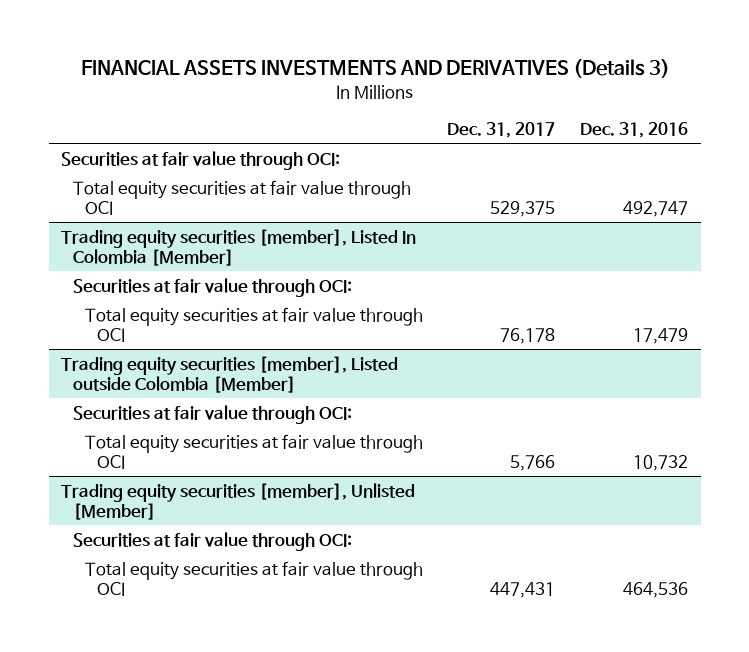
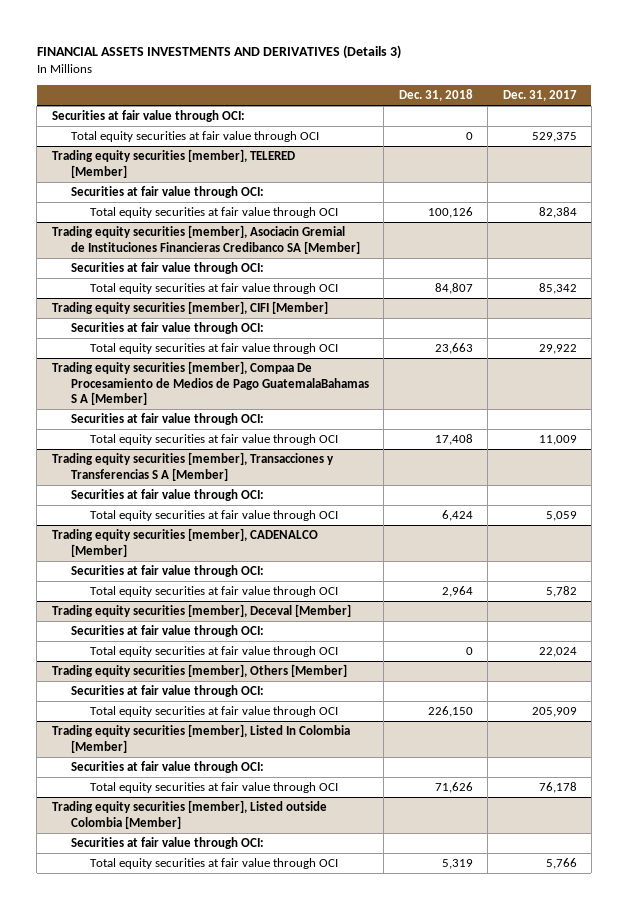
[580,122,689,139] Dec. 31, 2016 -> none
none -> [398,89,473,102] Dec. 31, 2018
none -> [51,149,295,178] Trading equity securities [member], TELERED [Member]
none -> [70,186,264,199] Securities at fair value through OCI:
none -> [89,207,338,219] Total equity securities at fair value through OCI
none -> [51,225,360,254] Trading equity securities [member], Asociacin Gremial de Instituciones Financieras Credibanco SA [Member]
none -> [70,262,264,275] Securities at fair value through OCI:
none -> [89,283,338,295] Total equity securities at fair value through OCI
none -> [51,301,328,315] Trading equity securities [member], CIFI [Member]
none -> [70,322,264,335] Securities at fair value through OCI:
none -> [89,343,338,355] Total equity securities at fair value through OCI
none -> [51,361,369,405] Trading equity securities [member], Compaa De Procesamiento de Medios de Pago GuatemalaBahamas S A [Member]
none -> [70,413,264,426] Securities at fair value through OCI:
none -> [89,434,338,446] Total equity securities at fair value through OCI
none -> [51,452,334,481] Trading equity securities [member], Transacciones y Transferencias S A [Member]
none -> [70,489,264,502] Securities at fair value through OCI:
none -> [89,510,338,522] Total equity securities at fair value through OCI
none -> [51,528,318,557] Trading equity securities [member], CADENALCO [Member]
none -> [70,565,264,578] Securities at fair value through OCI:
none -> [89,586,338,598] Total equity securities at fair value through OCI
none -> [51,604,351,618] Trading equity securities [member], Deceval [Member]
none -> [70,625,264,638] Securities at fair value through OCI:
none -> [89,646,338,658] Total equity securities at fair value through OCI
none -> [51,664,347,678] Trading equity securities [member], Others [Member]
none -> [70,685,264,698] Securities at fair value through OCI:
none -> [89,706,338,718] Total equity securities at fair value through OCI
[60,482,415,521] Trading equity securities [member], Unlisted [Member] -> none
[72,531,352,551] Securities at fair value through OCI: -> none
[84,560,423,597] Total equity securities at fair value through OCI -> none

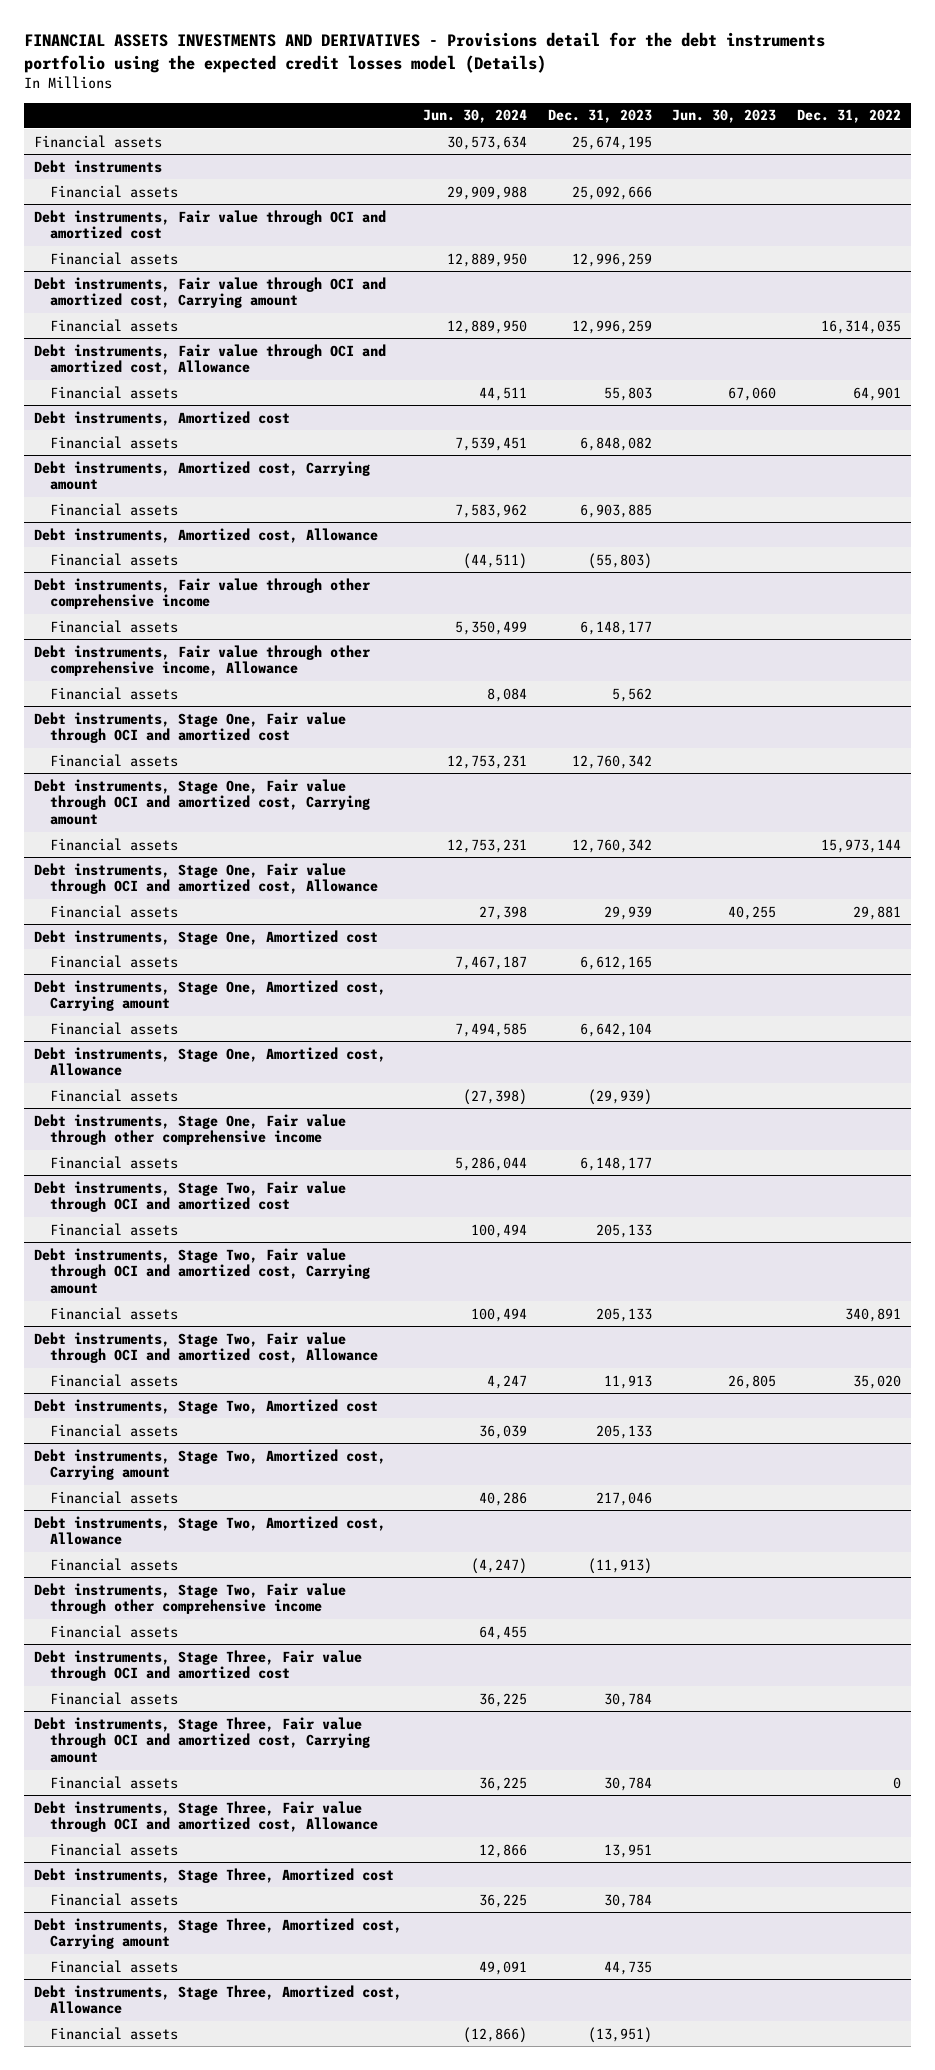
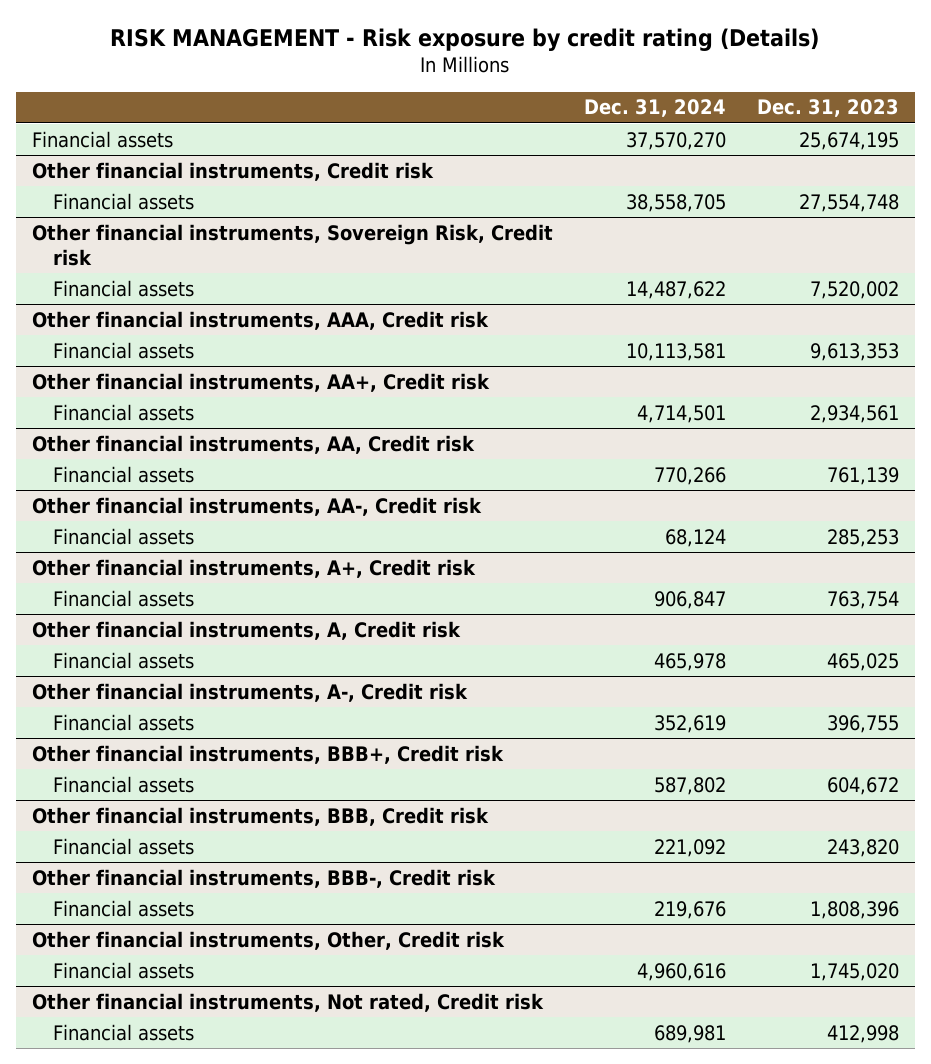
[24,32,826,73] FINANCIAL ASSETS INVESTMENTS AND DERIVATIVES - Provisions detail for the debt instruments portfolio using the expected credit losses model (Details) -> [110,28,820,52] RISK MANAGEMENT - Risk exposure by credit rating (Details)
[423,109,528,124] Jun. 30, 2024 -> none
[672,109,777,124] Jun. 30, 2023 -> none
[797,109,902,124] Dec. 31, 2022 -> none
none -> [583,99,726,118] Dec. 31, 2024
[34,159,163,173] Debt instruments -> none
[34,209,387,240] Debt instruments, Fair value through OCI and amortized cost -> none
[34,276,387,309] Debt instruments, Fair value through OCI and amortized cost, Carrying amount -> none
[34,343,387,376] Debt instruments, Fair value through OCI and amortized cost, Allowance -> none
[34,410,291,426] Debt instruments, Amortized cost -> none
[34,460,371,491] Debt instruments, Amortized cost, Carrying amount -> none
[34,527,379,543] Debt instruments, Amortized cost, Allowance -> none
[34,577,372,610] Debt instruments, Fair value through other comprehensive income -> none
[34,644,372,677] Debt instruments, Fair value through other comprehensive income, Allowance -> none
[34,711,347,744] Debt instruments, Stage One, Fair value through OCI and amortized cost -> none
[34,778,370,825] Debt instruments, Stage One, Fair value through OCI and amortized cost, Carrying amount -> none
[34,862,378,895] Debt instruments, Stage One, Fair value through OCI and amortized cost, Allowance -> none
[34,929,379,945] Debt instruments, Stage One, Amortized cost -> none
[34,979,387,1012] Debt instruments, Stage One, Amortized cost, Carrying amount -> none
[34,1046,387,1077] Debt instruments, Stage One, Amortized cost, Allowance -> none
[49,1088,178,1102] Financial assets -> none
[34,1113,347,1146] Debt instruments, Stage One, Fair value through other comprehensive income -> none
[49,1155,178,1169] Financial assets -> none
[34,1180,347,1213] Debt instruments, Stage Two, Fair value through OCI and amortized cost -> none
[49,1222,178,1236] Financial assets -> none
[34,1247,370,1294] Debt instruments, Stage Two, Fair value through OCI and amortized cost, Carrying amount -> none
[49,1306,178,1320] Financial assets -> none
[34,1331,378,1364] Debt instruments, Stage Two, Fair value through OCI and amortized cost, Allowance -> none
[49,1373,178,1387] Financial assets -> none
[34,1398,379,1414] Debt instruments, Stage Two, Amortized cost -> none
[49,1423,178,1437] Financial assets -> none
[34,1448,387,1481] Debt instruments, Stage Two, Amortized cost, Carrying amount -> none
[49,1490,178,1504] Financial assets -> none
[34,1515,387,1546] Debt instruments, Stage Two, Amortized cost, Allowance -> none
[49,1557,178,1571] Financial assets -> none
[34,1582,347,1615] Debt instruments, Stage Two, Fair value through other comprehensive income -> none
[49,1624,178,1638] Financial assets -> none
[34,1649,363,1682] Debt instruments, Stage Three, Fair value through OCI and amortized cost -> none
[49,1691,178,1705] Financial assets -> none
[34,1716,370,1763] Debt instruments, Stage Three, Fair value through OCI and amortized cost, Carrying amount -> none
[49,1775,178,1789] Financial assets -> none
[34,1800,378,1833] Debt instruments, Stage Three, Fair value through OCI and amortized cost, Allowance -> none
[49,1842,178,1856] Financial assets -> none
[34,1867,395,1883] Debt instruments, Stage Three, Amortized cost -> none
[49,1892,178,1906] Financial assets -> none
[34,1917,403,1950] Debt instruments, Stage Three, Amortized cost, Carrying amount -> none
[49,1959,178,1973] Financial assets -> none
[34,1984,403,2015] Debt instruments, Stage Three, Amortized cost, Allowance -> none
[49,2026,178,2040] Financial assets -> none
none -> [31,161,434,181] Other financial instruments, Credit risk
[571,185,652,200] 25,092,666 -> [799,193,900,212] 27,554,748
none -> [31,223,553,266] Other financial instruments, Sovereign Risk, Credit risk
[571,252,652,267] 12,996,259 -> [810,280,900,299] 7,520,002
none -> [31,310,489,330] Other financial instruments, AAA, Credit risk
[571,319,652,334] 12,996,259 -> [810,342,900,361] 9,613,353
none -> [31,372,490,392] Other financial instruments, AA+, Credit risk
[603,386,652,401] 55,803 -> [810,404,900,423] 2,934,561
none -> [31,434,475,454] Other financial instruments, AA, Credit risk
[579,436,652,451] 6,848,082 -> [827,466,900,485] 761,139
none -> [31,496,482,516] Other financial instruments, AA-, Credit risk
[579,503,652,518] 6,903,885 -> [827,528,900,547] 285,253
none -> [31,558,476,578] Other financial instruments, A+, Credit risk
[587,552,652,569] (55,803) -> [827,590,900,609] 763,754
none -> [31,620,461,640] Other financial instruments, A, Credit risk
[579,620,652,635] 6,148,177 -> [827,652,900,671] 465,025
none -> [31,682,468,702] Other financial instruments, A-, Credit risk
[611,687,652,702] 5,562 -> [827,714,900,733] 396,755
none -> [31,744,504,764] Other financial instruments, BBB+, Credit risk
[571,754,652,769] 12,760,342 -> [827,776,900,795] 604,672
none -> [31,806,489,826] Other financial instruments, BBB, Credit risk
[571,838,652,853] 12,760,342 -> [827,838,900,857] 243,820
none -> [31,868,496,888] Other financial instruments, BBB-, Credit risk
[603,905,652,920] 29,939 -> [810,900,900,919] 1,808,396
none -> [31,930,505,950] Other financial instruments, Other, Credit risk
[579,955,652,970] 6,612,165 -> [810,962,900,981] 1,745,020
none -> [31,992,544,1012] Other financial instruments, Not rated, Credit risk
[579,1022,652,1037] 6,642,104 -> [827,1024,900,1043] 412,998

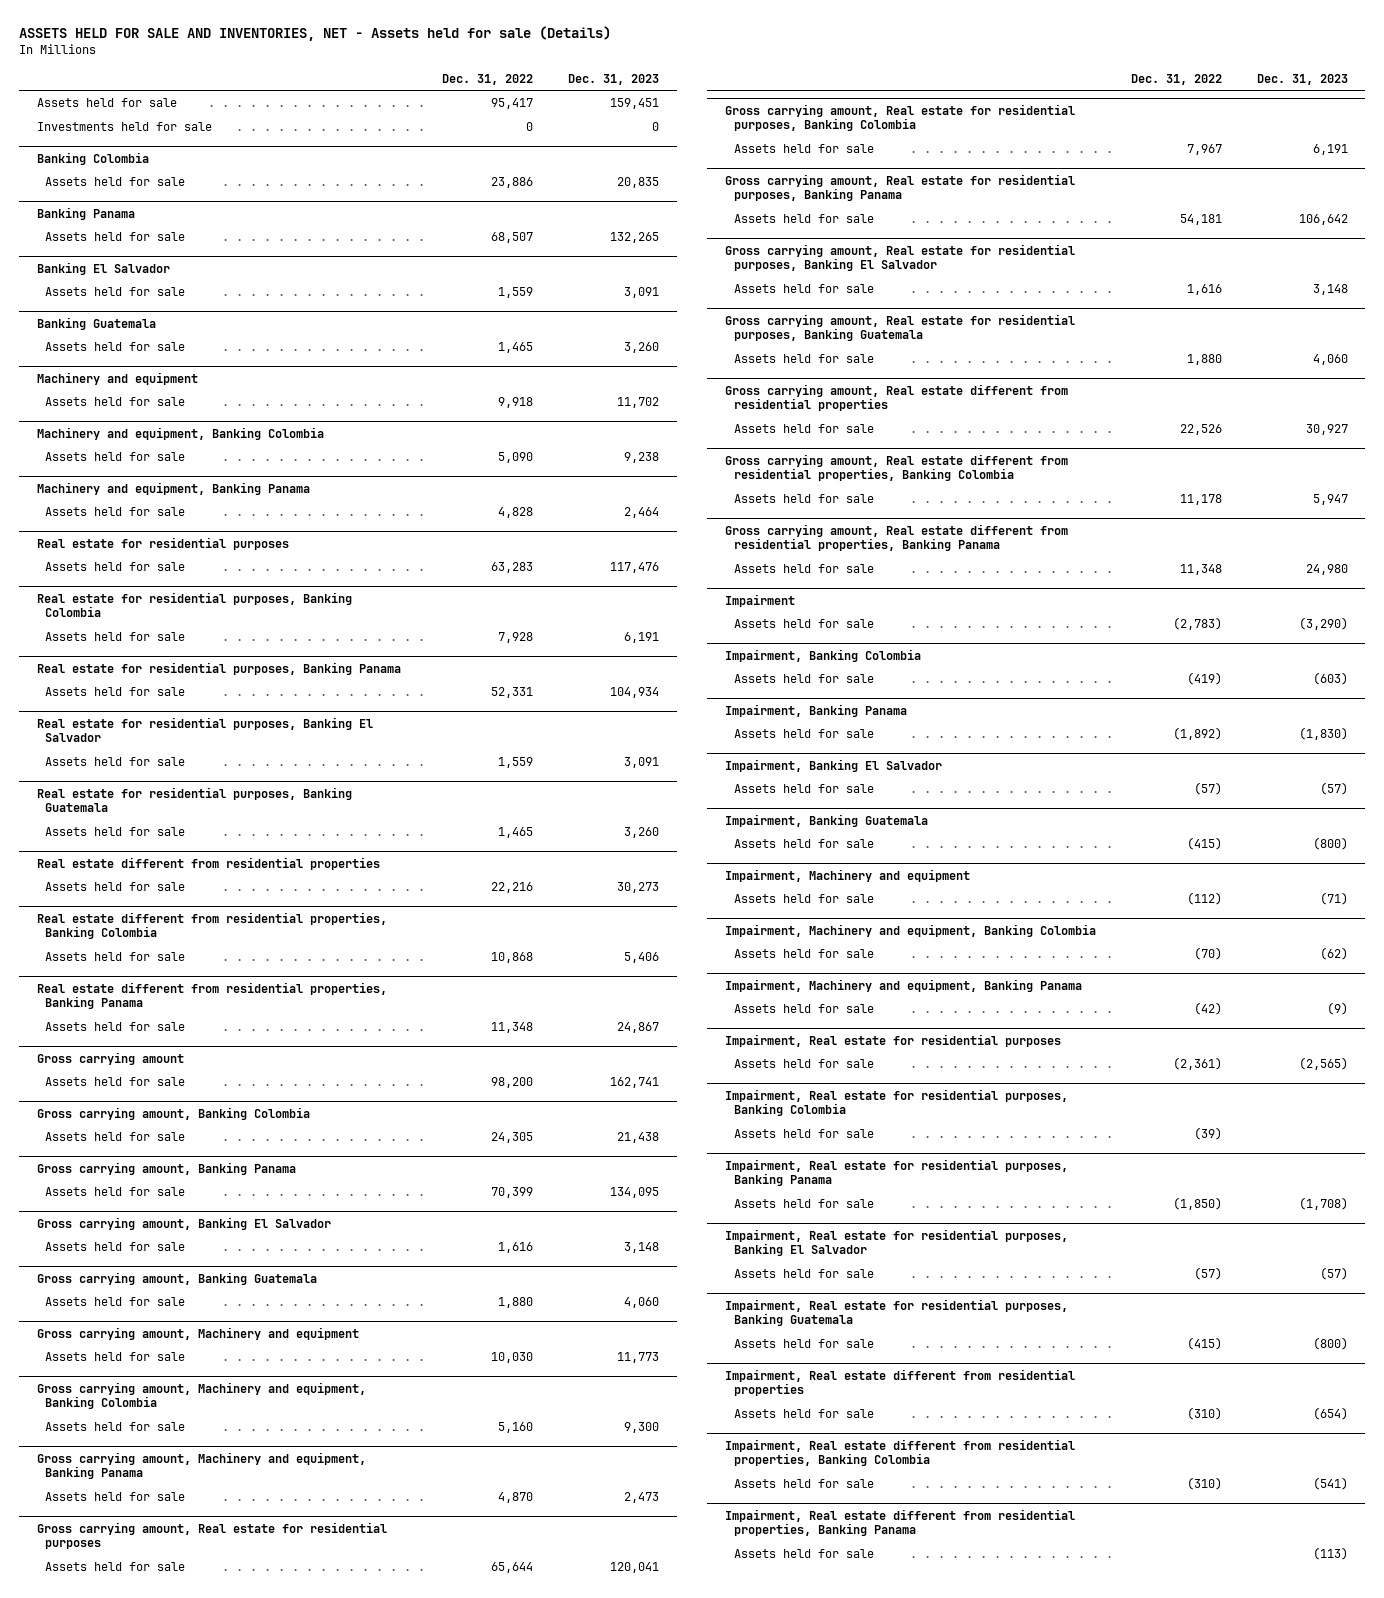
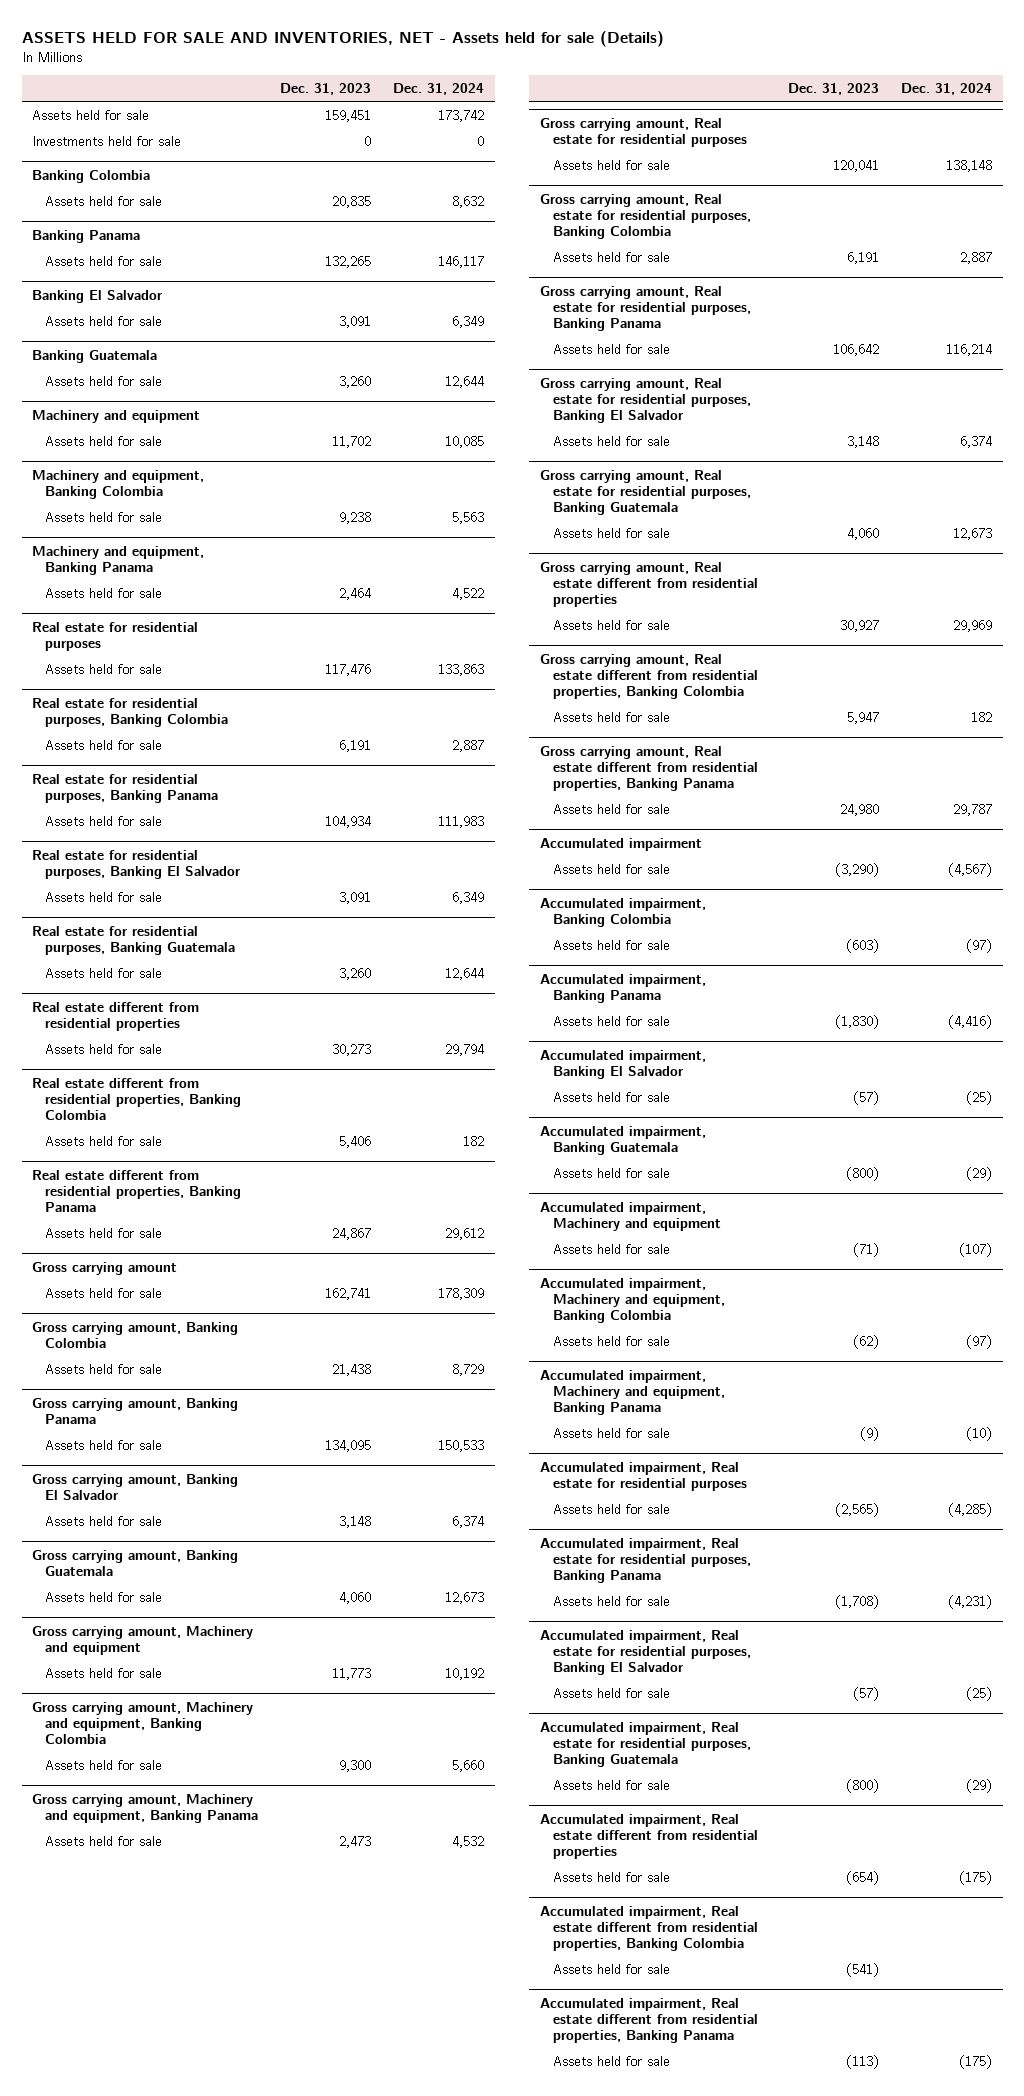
[442,73,534,85] Dec. 31, 2022 -> none
none -> [392,83,484,96] Dec. 31, 2024
[724,593,795,607] Impairment -> [540,837,703,851] Accumulated impairment
[724,648,921,662] Impairment, Banking Colombia -> [540,897,707,927] Accumulated impairment, Banking Colombia
[724,703,907,717] Impairment, Banking Panama -> [540,973,707,1003] Accumulated impairment, Banking Panama
[724,758,942,772] Impairment, Banking El Salvador -> [540,1049,707,1079] Accumulated impairment, Banking El Salvador
[724,813,928,827] Impairment, Banking Guatemala -> [540,1125,707,1155] Accumulated impairment, Banking Guatemala
[724,868,970,882] Impairment, Machinery and equipment -> [540,1201,721,1231] Accumulated impairment, Machinery and equipment
[724,923,1096,937] Impairment, Machinery and equipment, Banking Colombia -> [540,1277,725,1323] Accumulated impairment, Machinery and equipment, Banking Colombia
[724,978,1082,992] Impairment, Machinery and equipment, Banking Panama -> [540,1369,725,1415] Accumulated impairment, Machinery and equipment, Banking Panama
[724,1033,1061,1047] Impairment, Real estate for residential purposes -> [540,1461,747,1491] Accumulated impairment, Real estate for residential purposes
[724,1088,1068,1117] Impairment, Real estate for residential purposes, Banking Colombia -> none
[733,1129,874,1139] Assets held for sale -> none
[724,1158,1068,1187] Impairment, Real estate for residential purposes, Banking Panama -> [540,1537,751,1583] Accumulated impairment, Real estate for residential purposes, Banking Panama
[724,1228,1068,1257] Impairment, Real estate for residential purposes, Banking El Salvador -> [540,1629,751,1675] Accumulated impairment, Real estate for residential purposes, Banking El Salvador
[724,1298,1068,1327] Impairment, Real estate for residential purposes, Banking Guatemala -> [540,1721,751,1767] Accumulated impairment, Real estate for residential purposes, Banking Guatemala
[724,1368,1075,1397] Impairment, Real estate different from residential properties -> [540,1813,758,1859] Accumulated impairment, Real estate different from residential properties
[724,1438,1075,1467] Impairment, Real estate different from residential properties, Banking Colombia -> [540,1905,758,1951] Accumulated impairment, Real estate different from residential properties, Banking Colombia
[724,1508,1075,1537] Impairment, Real estate different from residential properties, Banking Panama -> [540,1997,758,2043] Accumulated impairment, Real estate different from residential properties, Banking Panama

